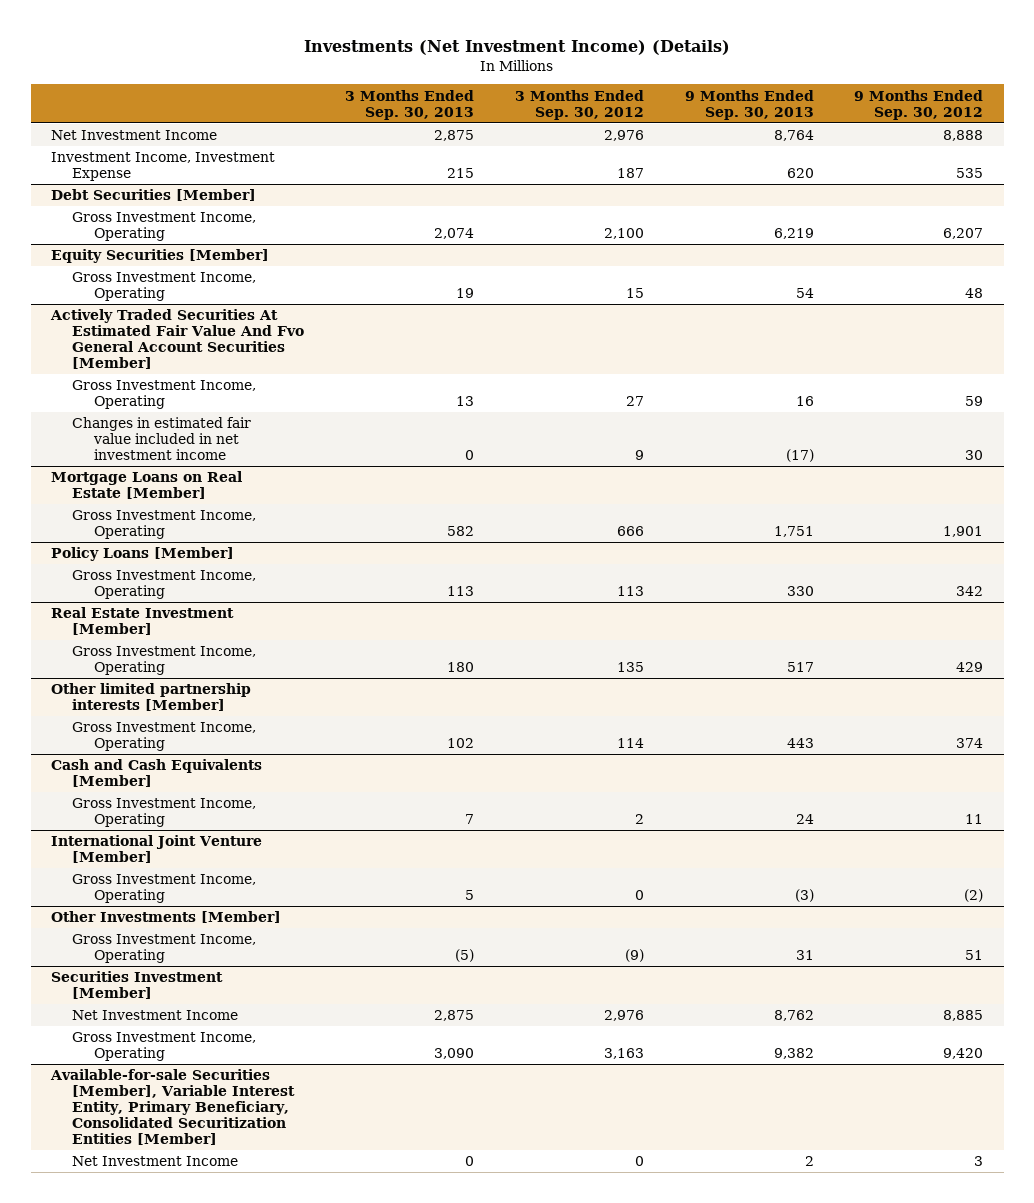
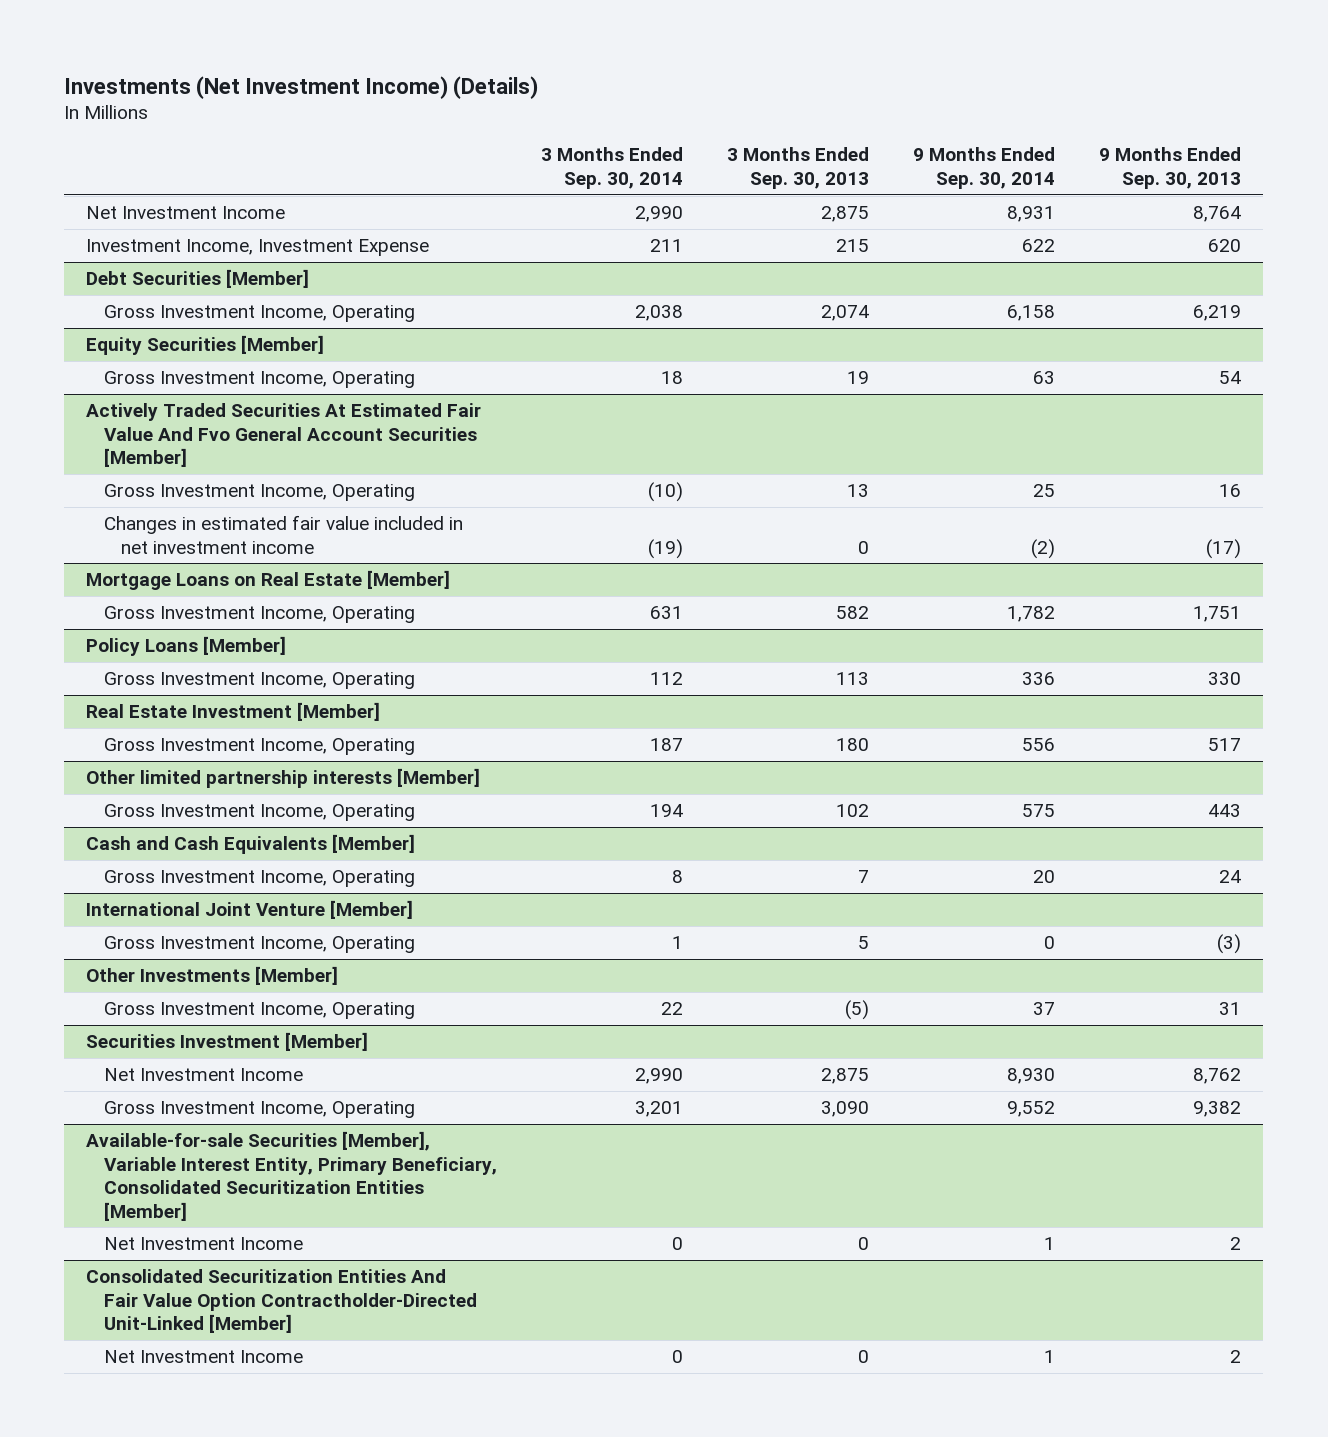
[514,89,644,120] 3 Months Ended Sep. 30, 2012 -> none
[854,89,984,120] 9 Months Ended Sep. 30, 2012 -> none
none -> [540,147,683,189] 3 Months Ended Sep. 30, 2014
none -> [913,147,1056,189] 9 Months Ended Sep. 30, 2014
none -> [86,1269,477,1334] Consolidated Securitization Entities And Fair Value Option Contractholder-Directed Unit-Linked [Member]
none -> [103,1350,303,1364] Net Investment Income

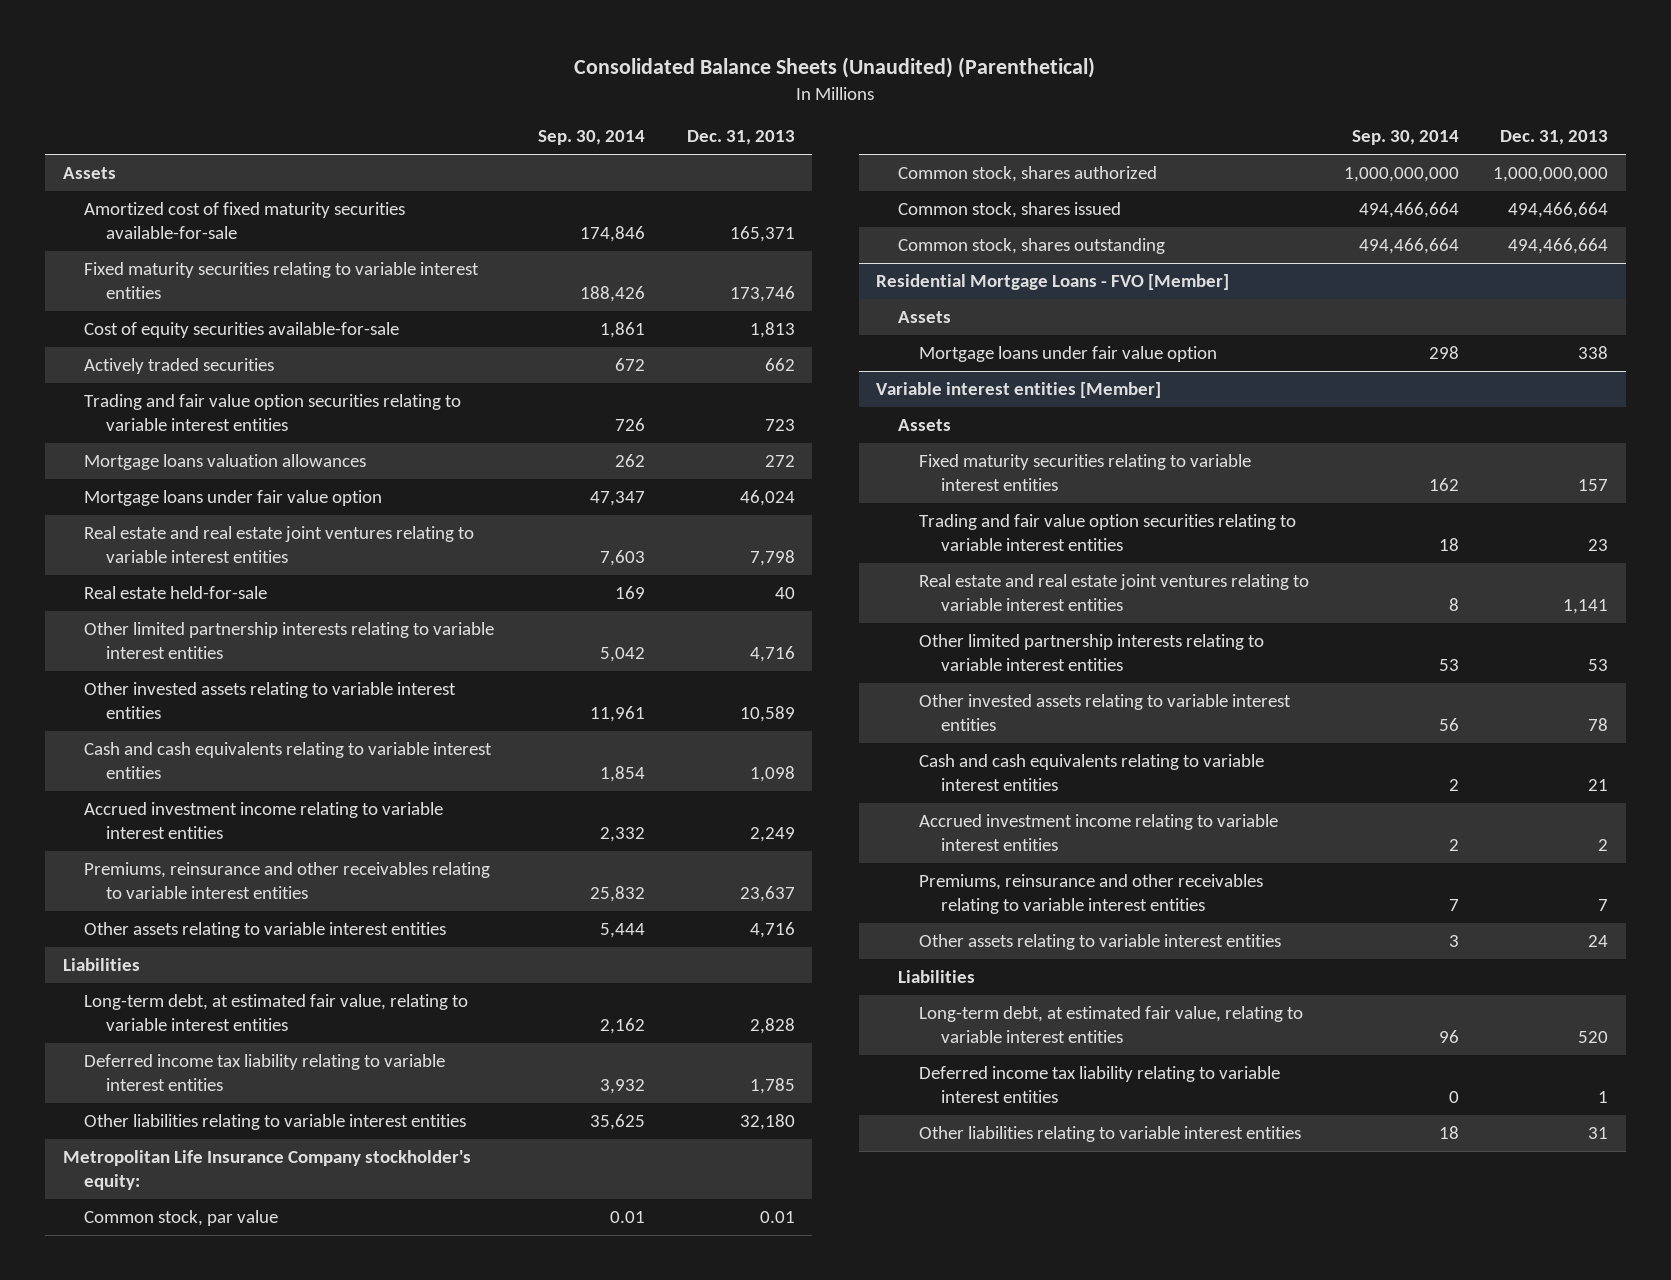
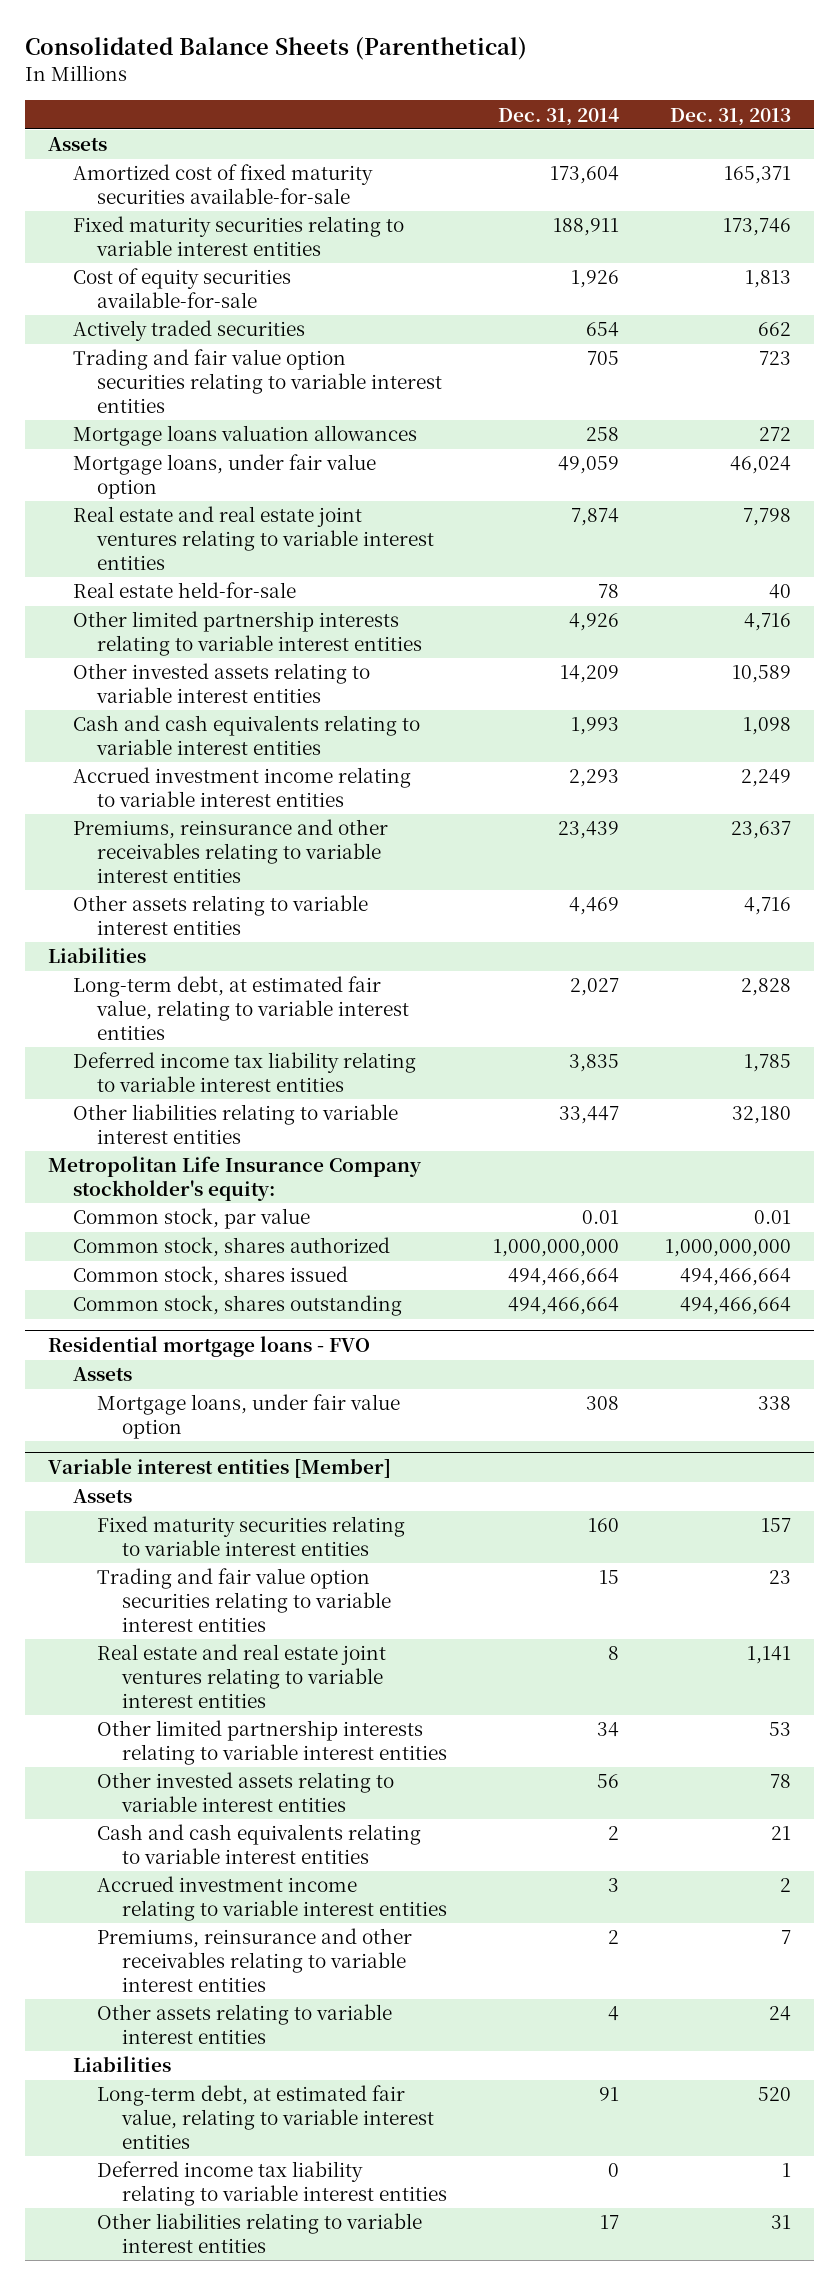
[574,57,1096,79] Consolidated Balance Sheets (Unaudited) (Parenthetical) -> [25,37,528,61] Consolidated Balance Sheets (Parenthetical)
[538,130,646,146] Sep. 30, 2014 -> none
none -> [497,107,619,126] Dec. 31, 2014
[84,490,383,507] Mortgage loans under fair value option -> [72,454,376,500] Mortgage loans, under fair value option
[876,274,1230,291] Residential Mortgage Loans - FVO [Member] -> [48,1336,371,1358] Residential mortgage loans - FVO
[919,346,1218,363] Mortgage loans under fair value option -> [97,1394,401,1440] Mortgage loans, under fair value option

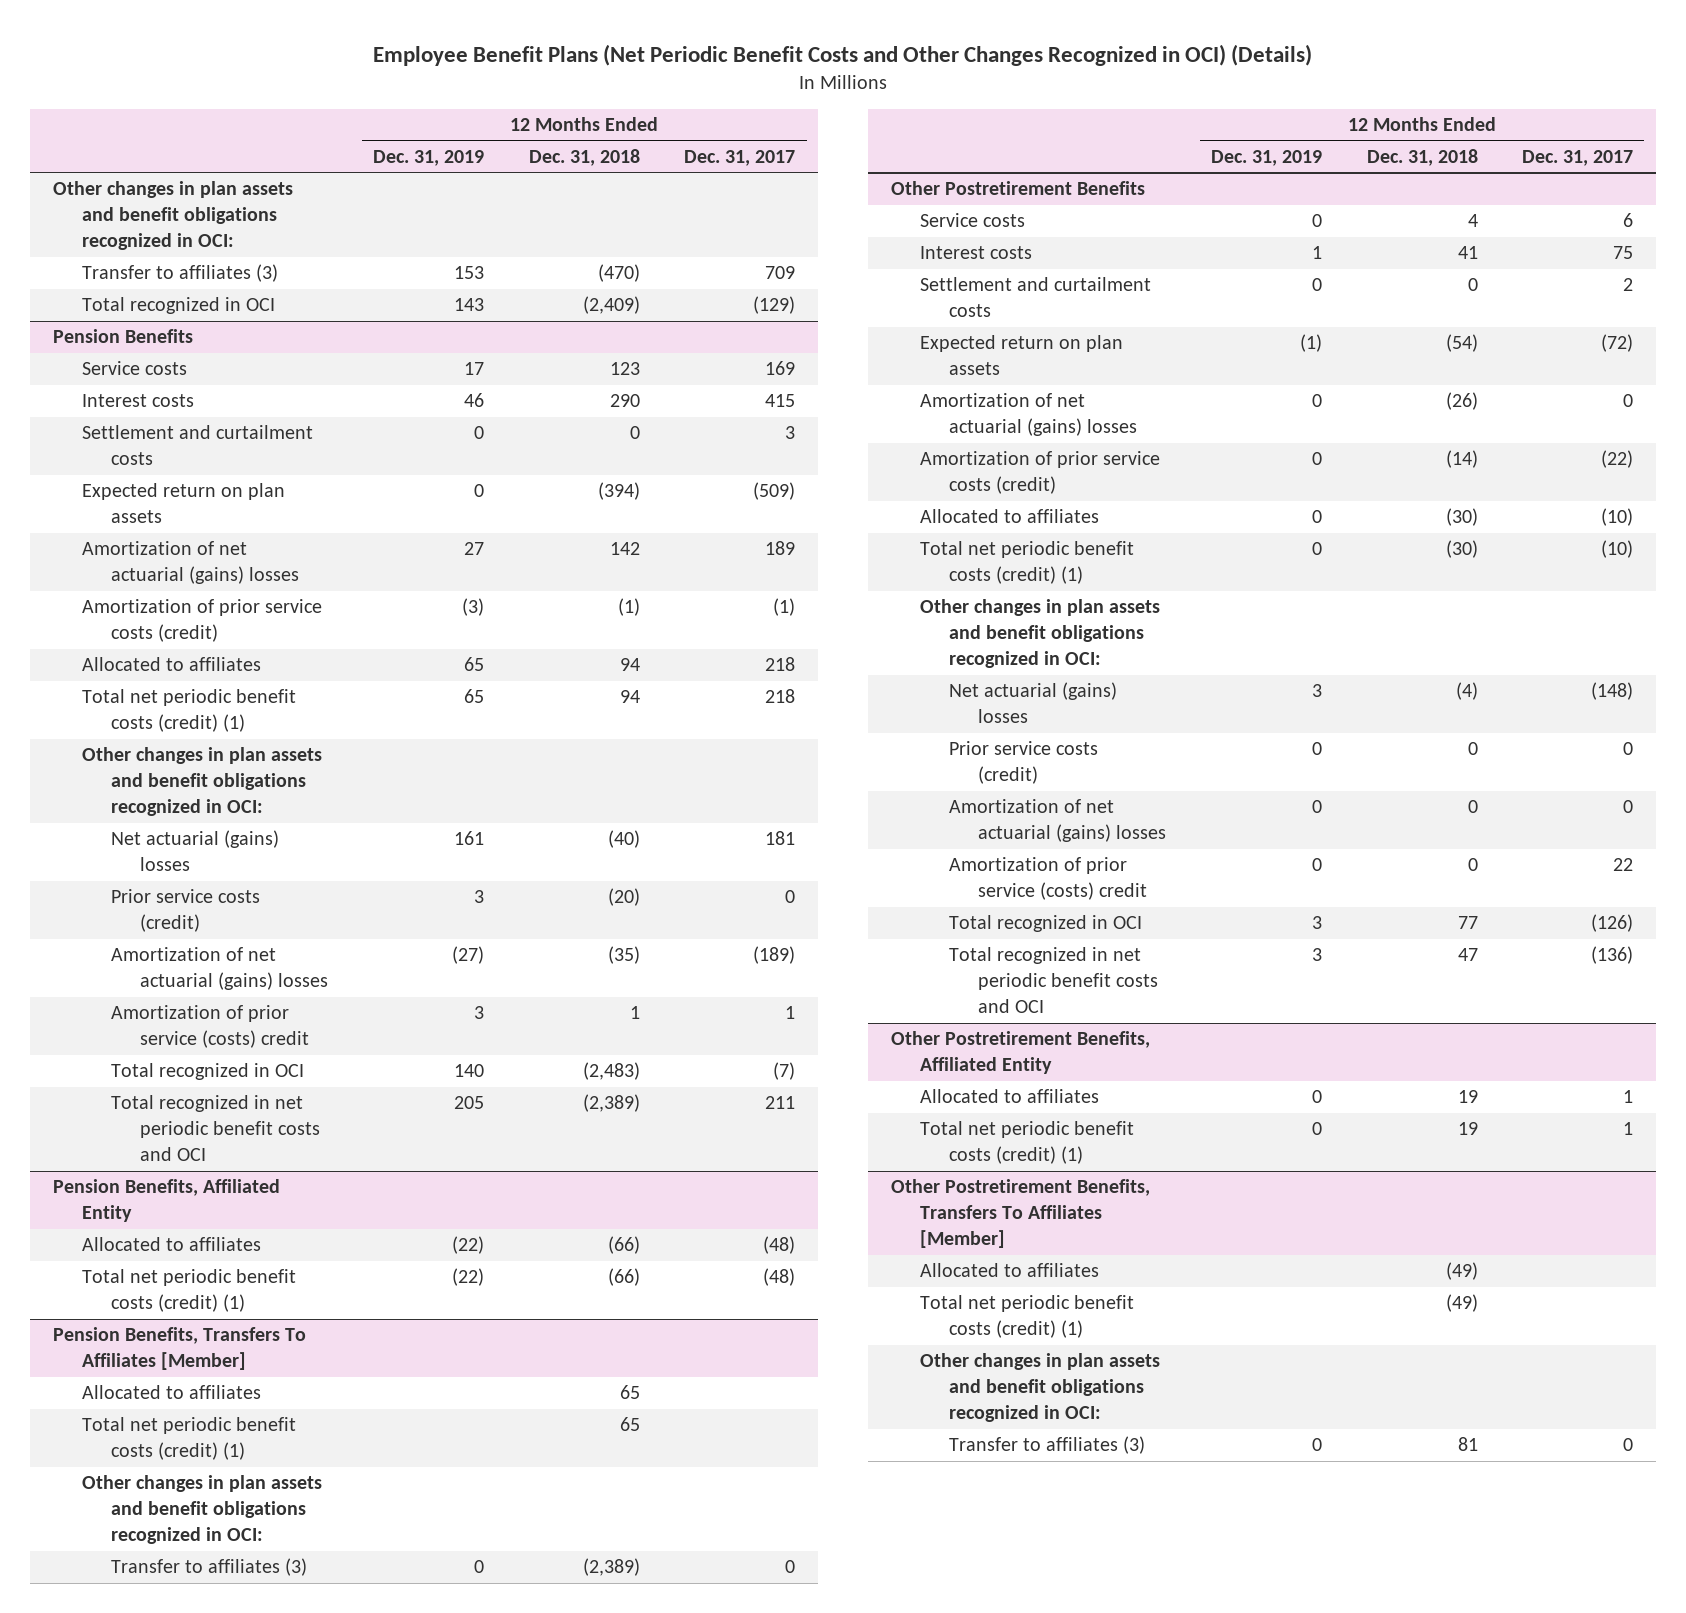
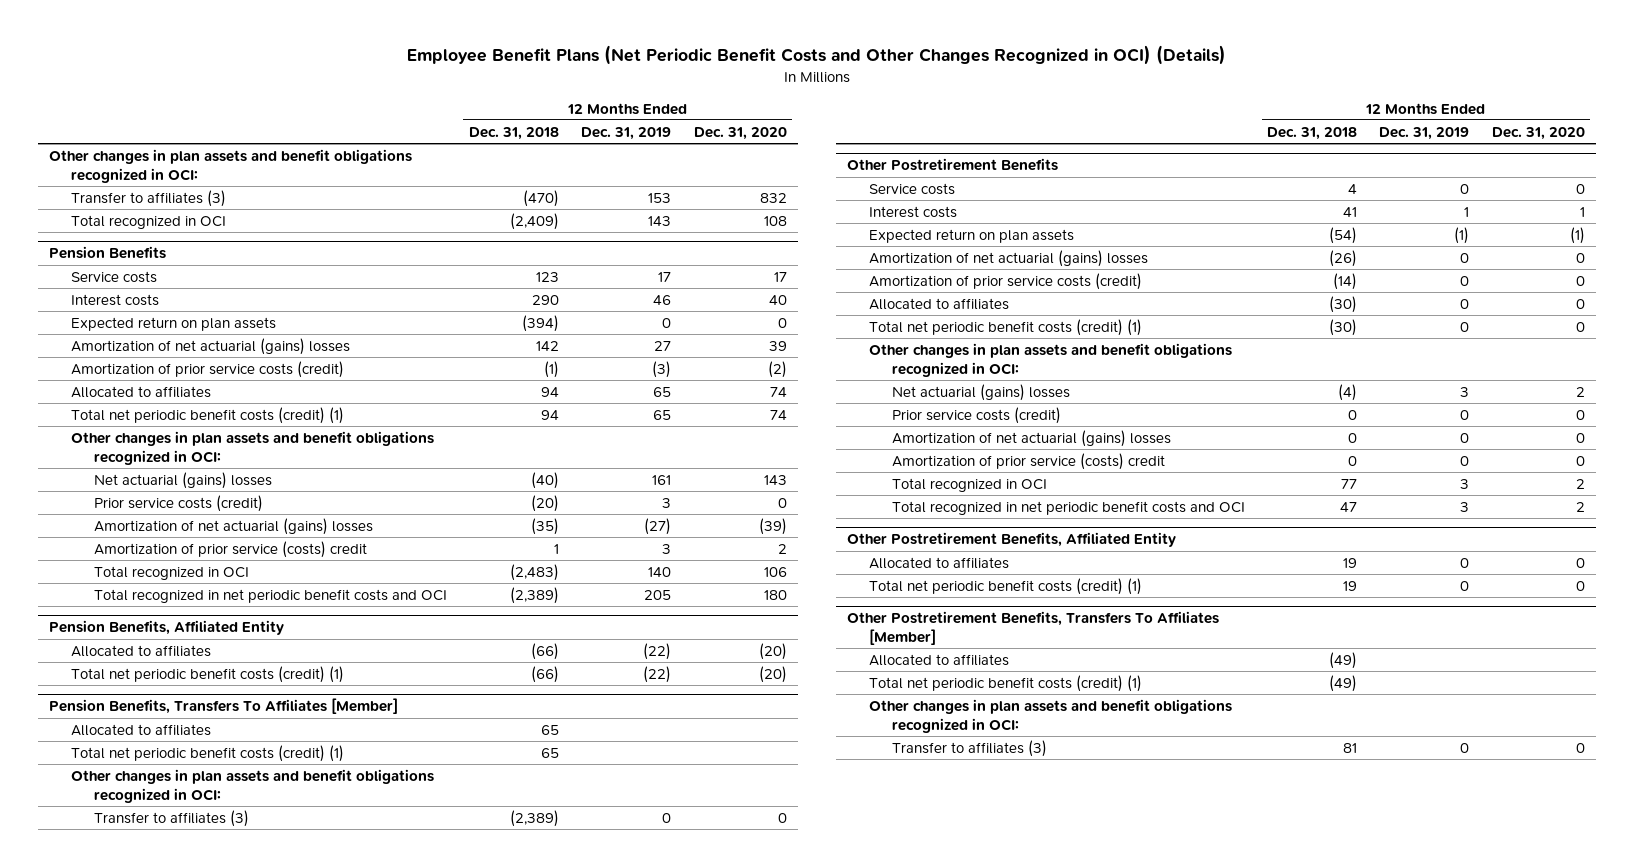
[684,149,796,166] Dec. 31, 2017 -> none
none -> [693,126,787,140] Dec. 31, 2020
[81,425,313,466] Settlement and curtailment costs -> none
[919,277,1151,318] Settlement and curtailment costs -> none

